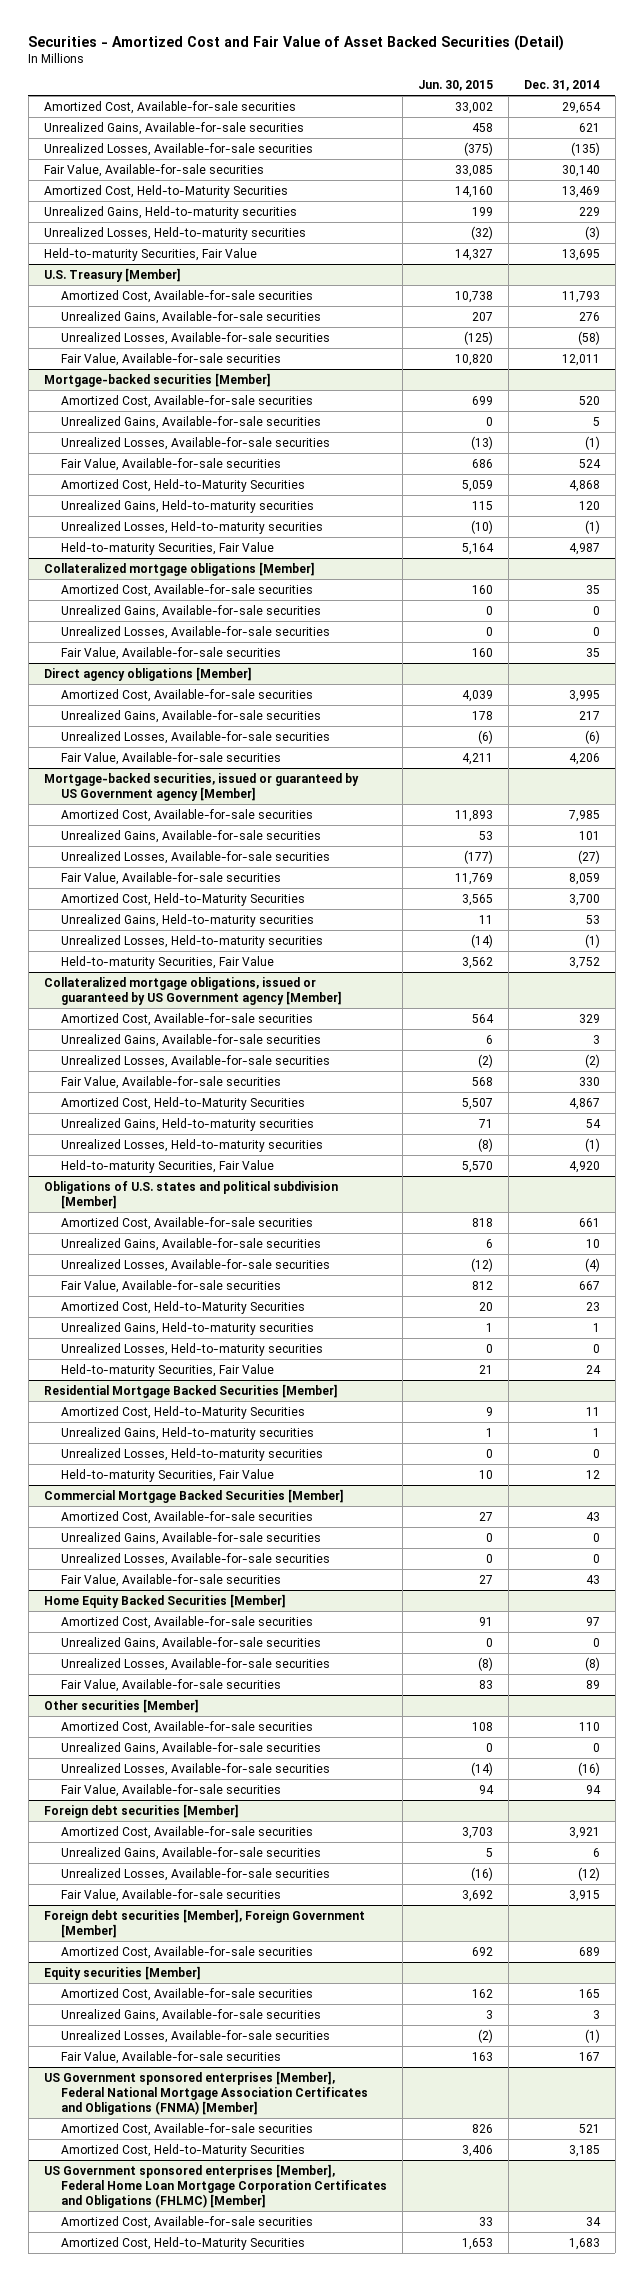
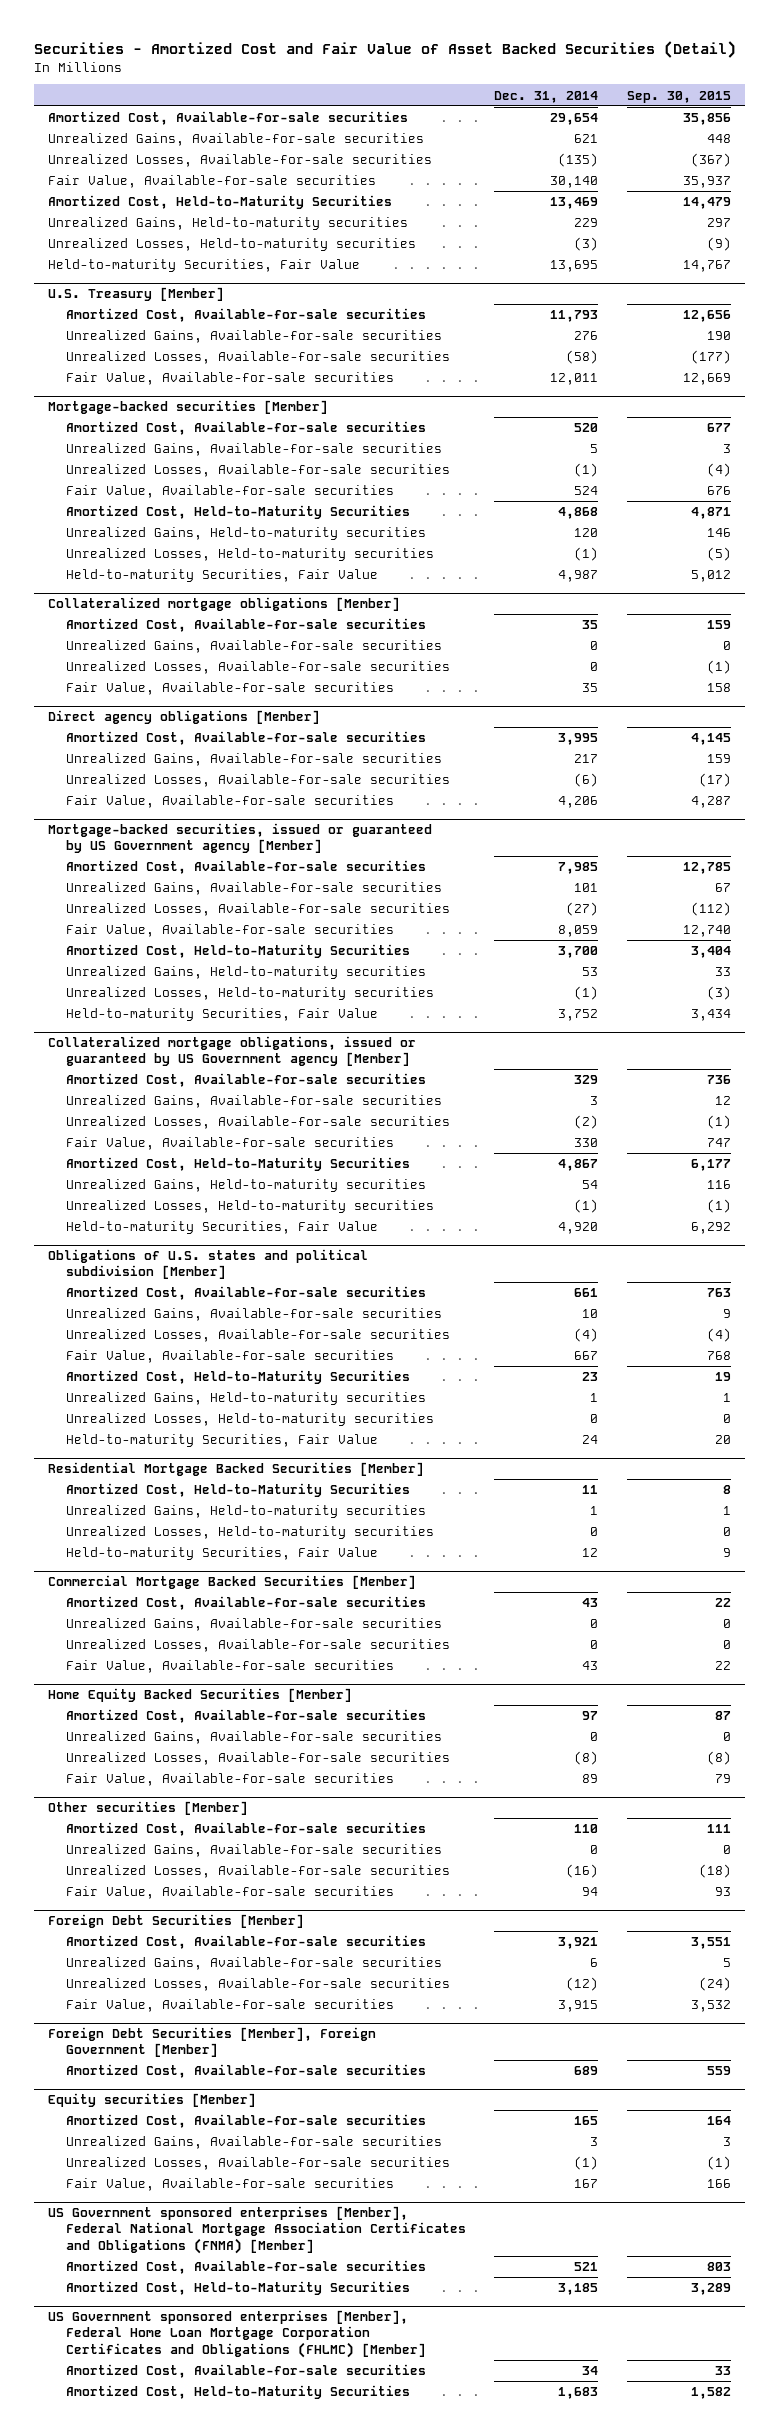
[417,80,493,92] Jun. 30, 2015 -> none
none -> [626,90,731,103] Sep. 30, 2015
[43,1803,239,1818] Foreign debt securities [Member] -> [48,1914,305,1929] Foreign Debt Securities [Member]
[43,1908,365,1938] Foreign debt securities [Member], Foreign Government [Member] -> [48,2027,377,2058] Foreign Debt Securities [Member], Foreign Government [Member]

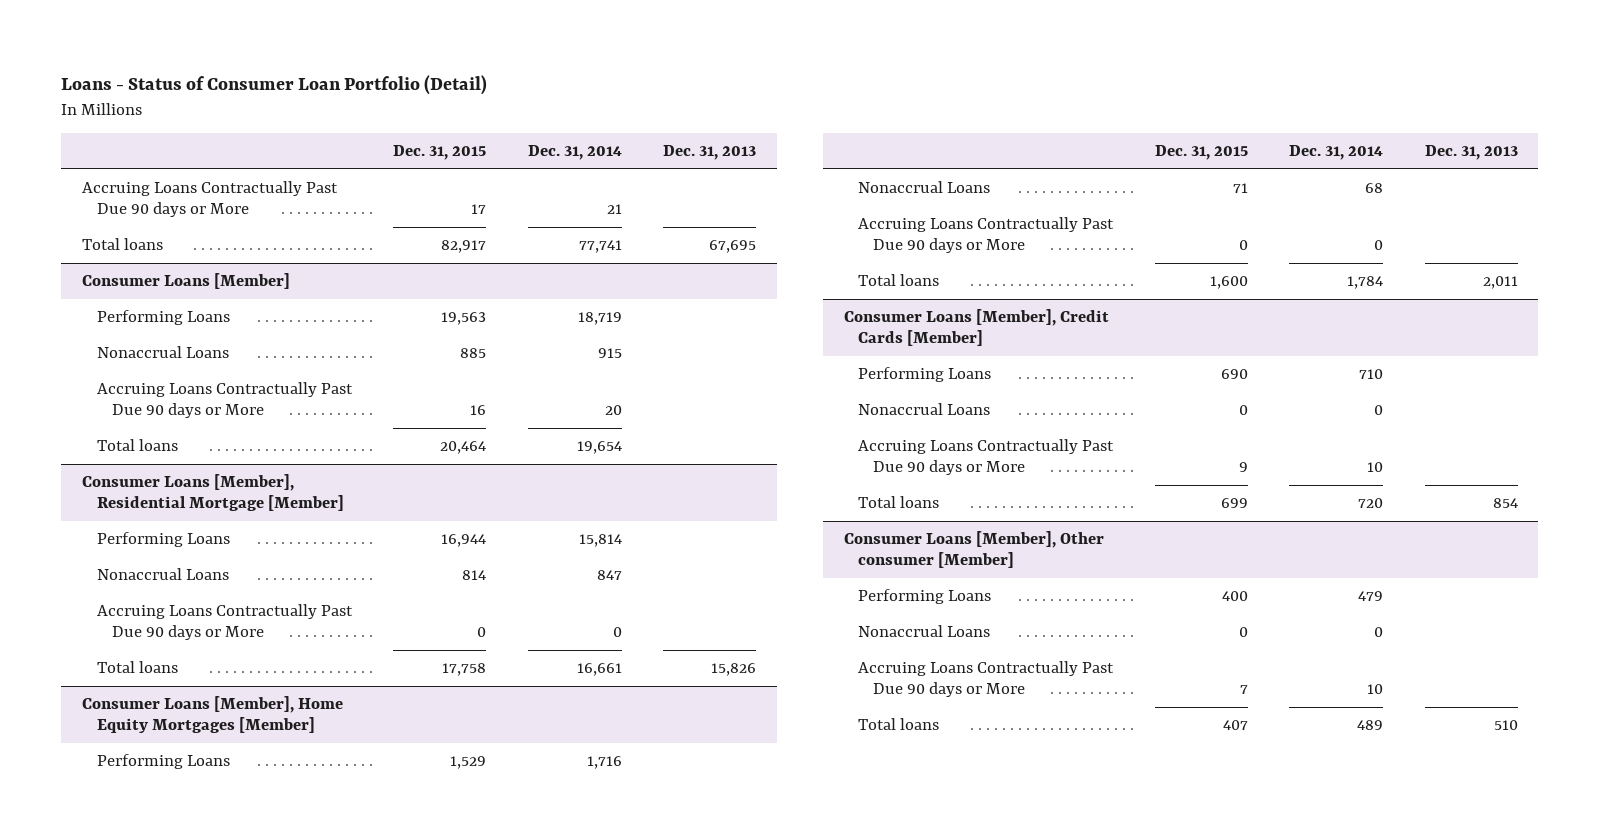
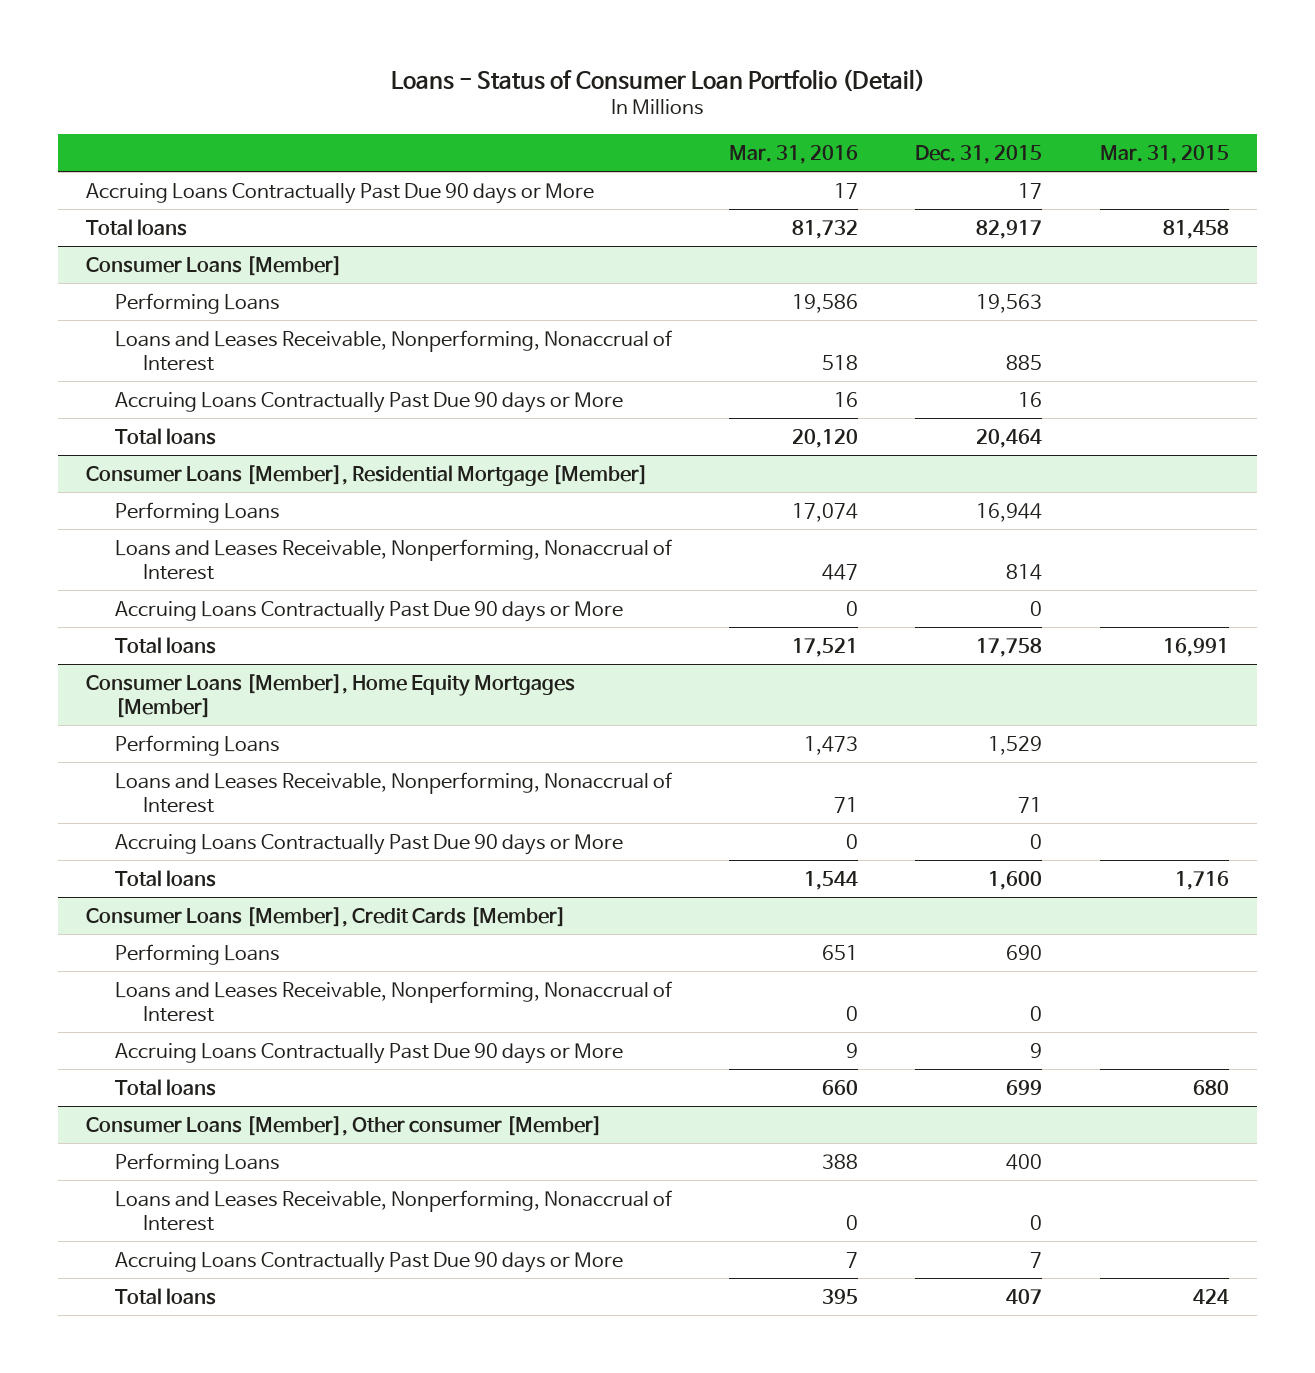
[527,145,622,161] Dec. 31, 2014 -> none
[663,145,757,161] Dec. 31, 2013 -> none
none -> [728,144,858,164] Mar. 31, 2016
none -> [1099,144,1229,164] Mar. 31, 2015
[96,346,229,359] Nonaccrual Loans -> [114,329,672,371] Loans and Leases Receivable, Nonperforming, Nonaccrual of Interest
[96,568,229,581] Nonaccrual Loans -> [114,538,672,580] Loans and Leases Receivable, Nonperforming, Nonaccrual of Interest
[858,181,991,194] Nonaccrual Loans -> [114,771,672,813] Loans and Leases Receivable, Nonperforming, Nonaccrual of Interest
[858,403,991,416] Nonaccrual Loans -> [114,980,672,1022] Loans and Leases Receivable, Nonperforming, Nonaccrual of Interest
[858,625,991,638] Nonaccrual Loans -> [114,1189,672,1231] Loans and Leases Receivable, Nonperforming, Nonaccrual of Interest

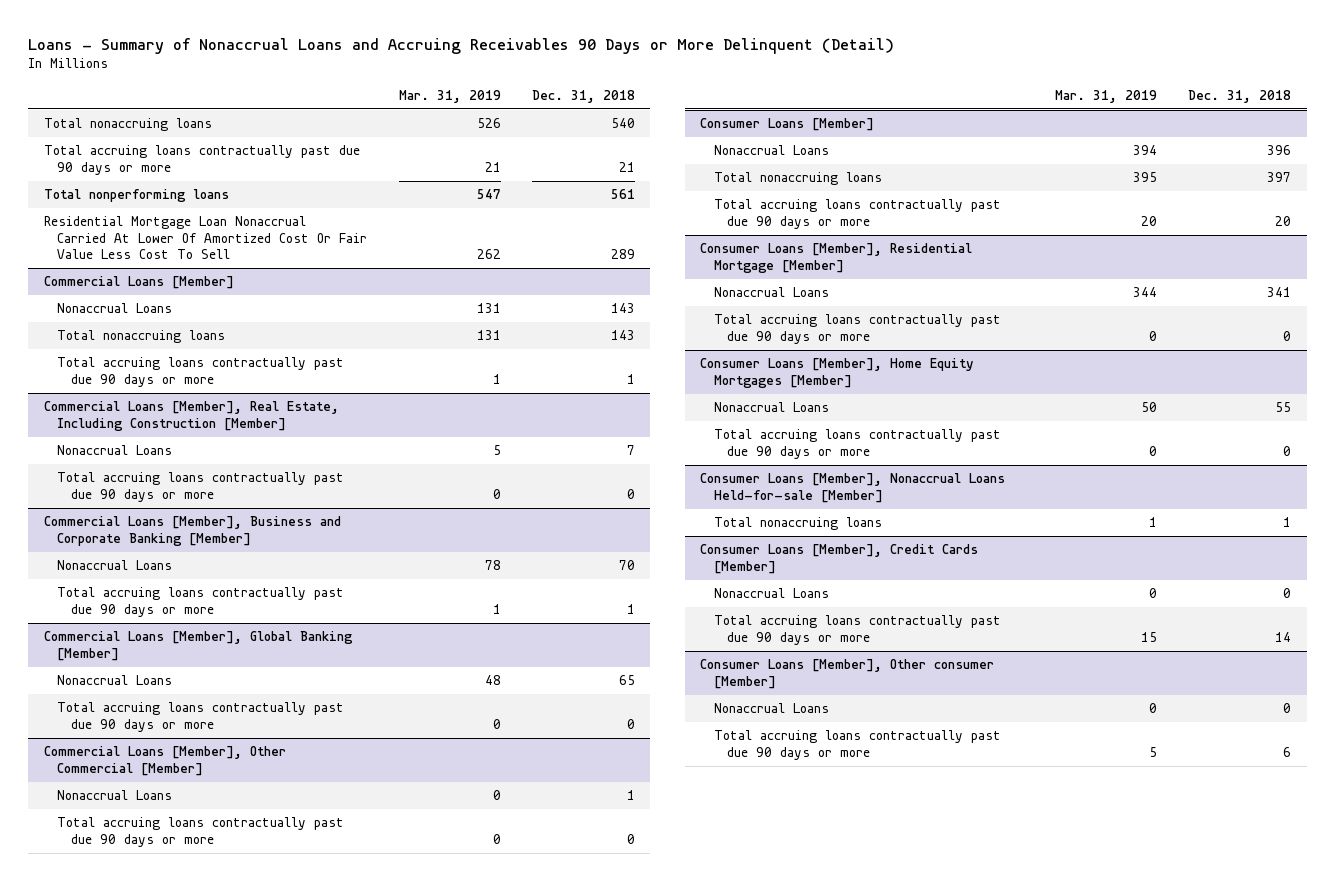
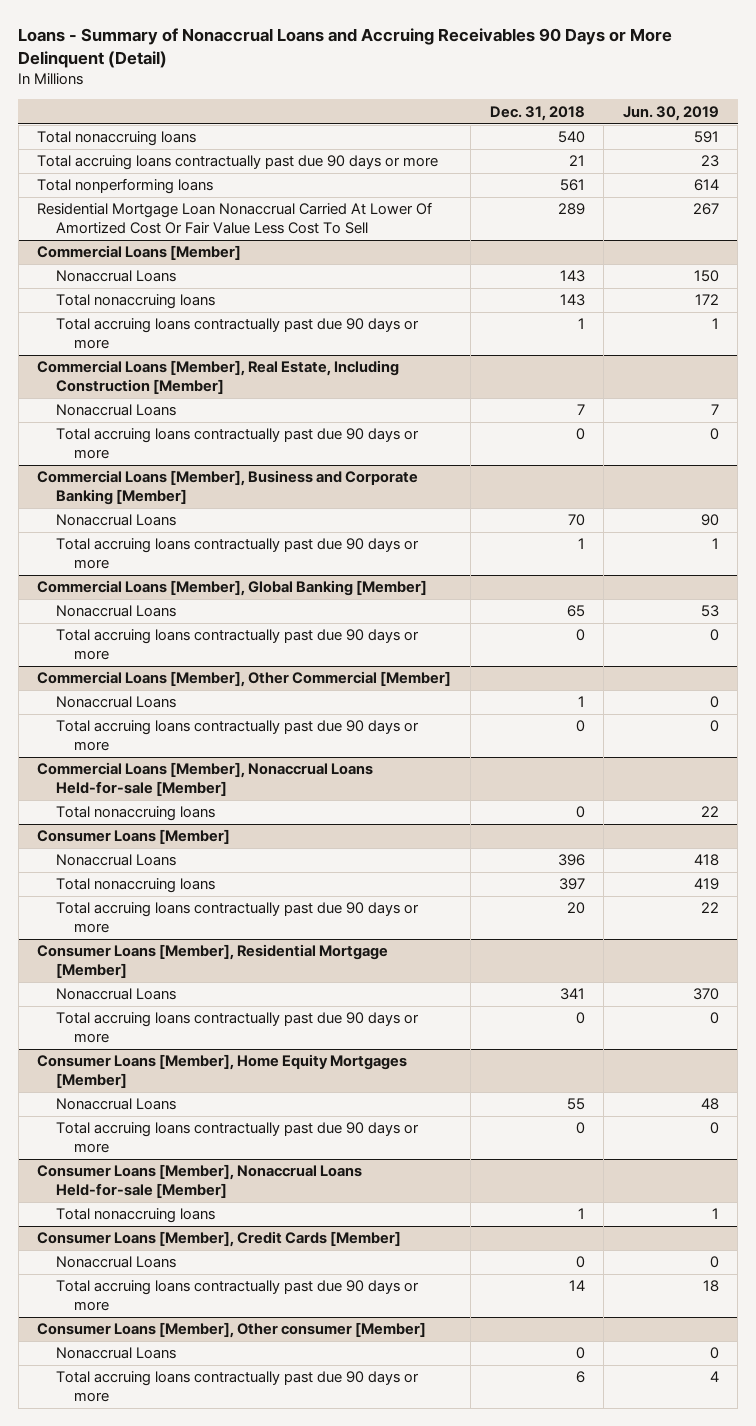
[398,90,501,104] Mar. 31, 2019 -> none
none -> [622,105,719,121] Jun. 30, 2019
none -> [37,762,374,797] Commercial Loans [Member], Nonaccrual Loans Held-for-sale [Member]
none -> [55,806,215,822] Total nonaccruing loans

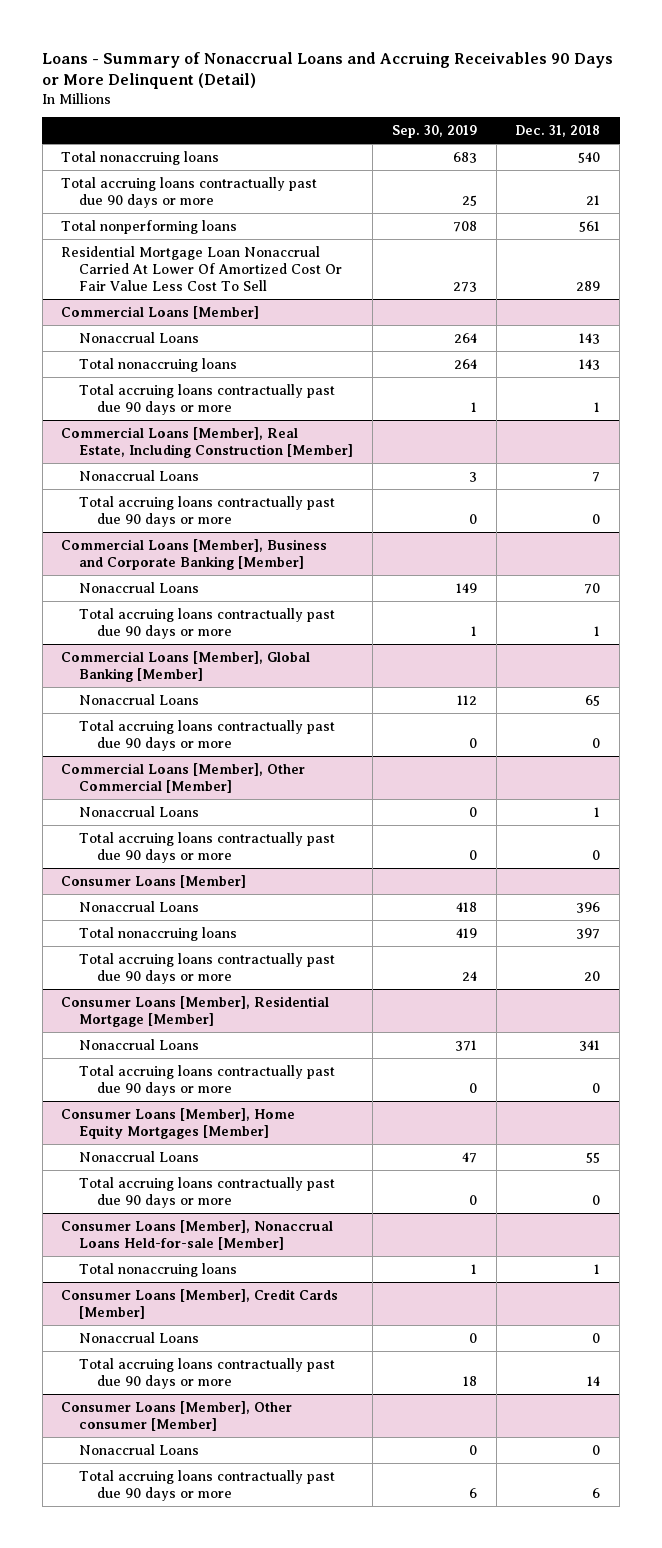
[622,105,719,121] Jun. 30, 2019 -> none
none -> [391,124,477,138] Sep. 30, 2019
[37,762,374,797] Commercial Loans [Member], Nonaccrual Loans Held-for-sale [Member] -> none
[55,806,215,822] Total nonaccruing loans -> none

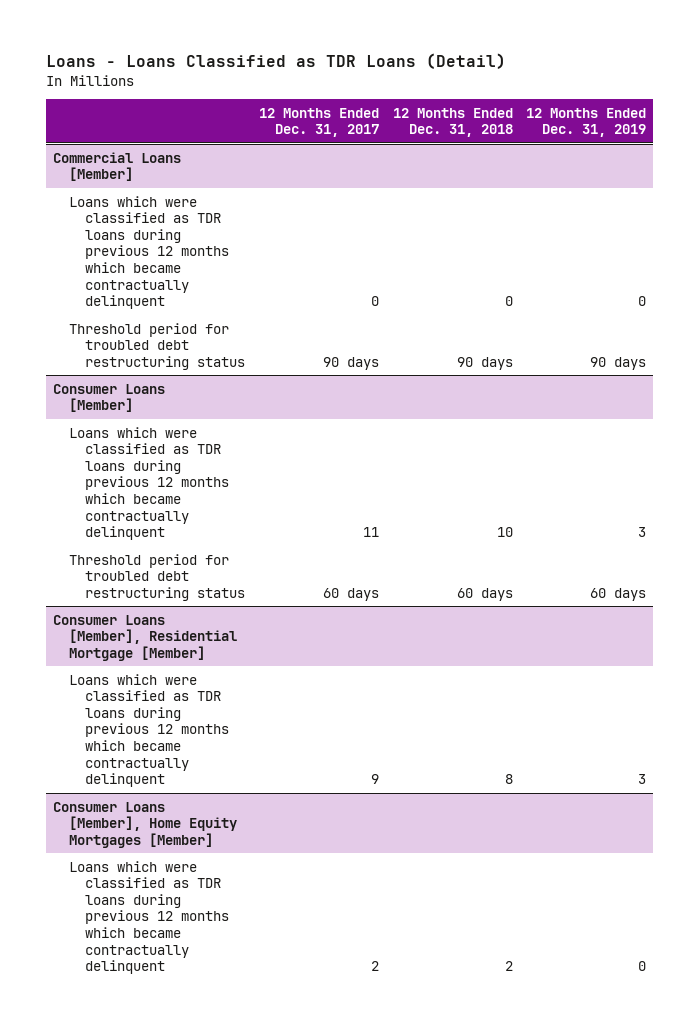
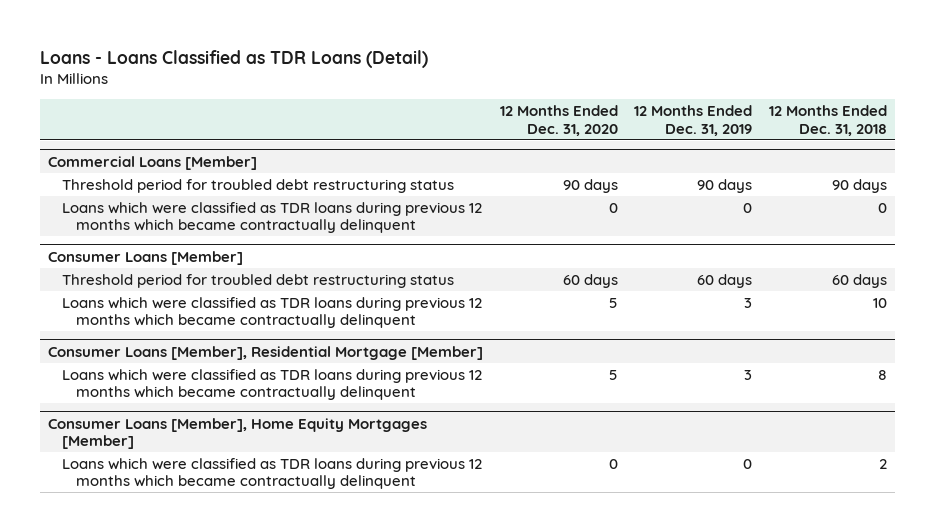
[258,107,379,138] 12 Months Ended Dec. 31, 2017 -> none
none -> [499,104,618,136] 12 Months Ended Dec. 31, 2020
[69,195,230,310] Loans which were classified as TDR loans during previous 12 months which became contractually delinquent -> [62,201,483,234] Loans which were classified as TDR loans during previous 12 months which became contractually delinquent
[69,426,230,541] Loans which were classified as TDR loans during previous 12 months which became contractually delinquent -> [62,296,483,329] Loans which were classified as TDR loans during previous 12 months which became contractually delinquent

